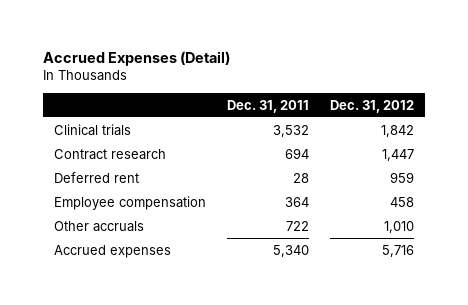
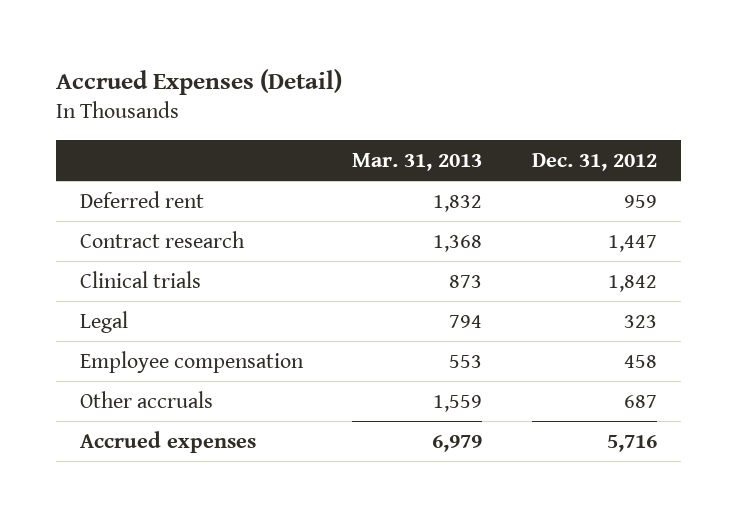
[226,99,309,113] Dec. 31, 2011 -> none
none -> [352,152,483,171] Mar. 31, 2013
[53,148,166,160] Contract research -> [80,230,246,248] Contract research
[53,123,131,136] Clinical trials -> [80,270,202,288] Clinical trials
none -> [80,310,129,333] Legal
[383,220,414,233] 1,010 -> [623,394,657,408] 687

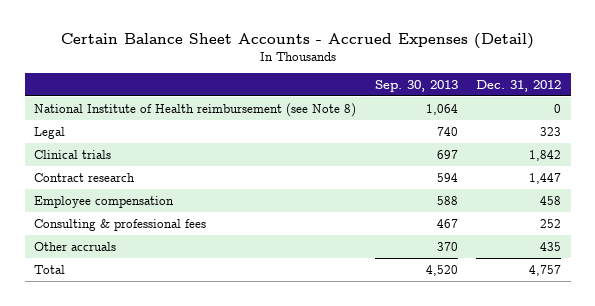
[55,69,342,96] Accrued Expenses (Detail) -> [60,32,534,49] Certain Balance Sheet Accounts - Accrued Expenses (Detail)
[352,152,483,171] Mar. 31, 2013 -> none
none -> [374,79,458,92] Sep. 30, 2013
[80,190,205,208] Deferred rent -> none
none -> [33,102,356,117] National Institute of Health reimbursement (see Note 8)
[80,270,202,288] Clinical trials -> [33,149,111,159] Clinical trials
[80,230,246,248] Contract research -> [33,172,135,182] Contract research
[80,430,257,453] Accrued expenses -> none
none -> [33,218,206,231] Consulting & professional fees
[623,394,657,408] 687 -> [540,241,562,251] 435
none -> [33,264,65,274] Total

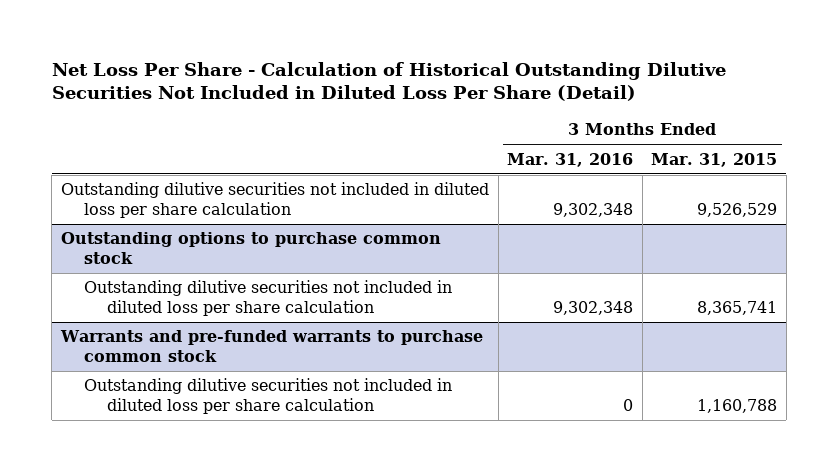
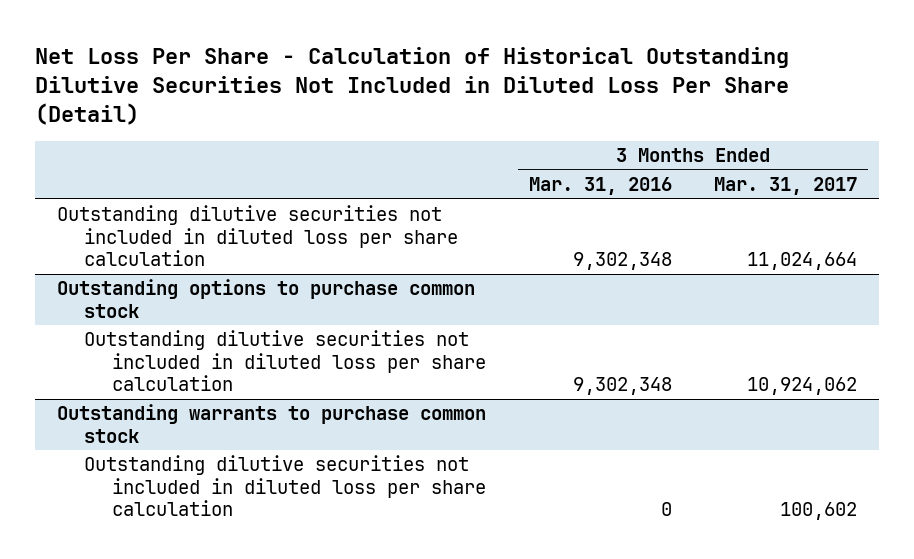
[651,152,778,167] Mar. 31, 2015 -> none
none -> [714,176,858,195] Mar. 31, 2017
[60,330,484,363] Warrants and pre-funded warrants to purchase common stock -> [56,404,486,443] Outstanding warrants to purchase common stock

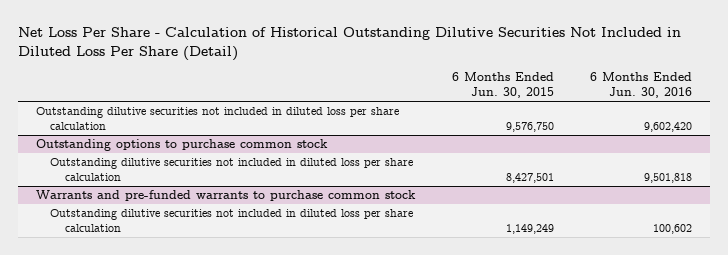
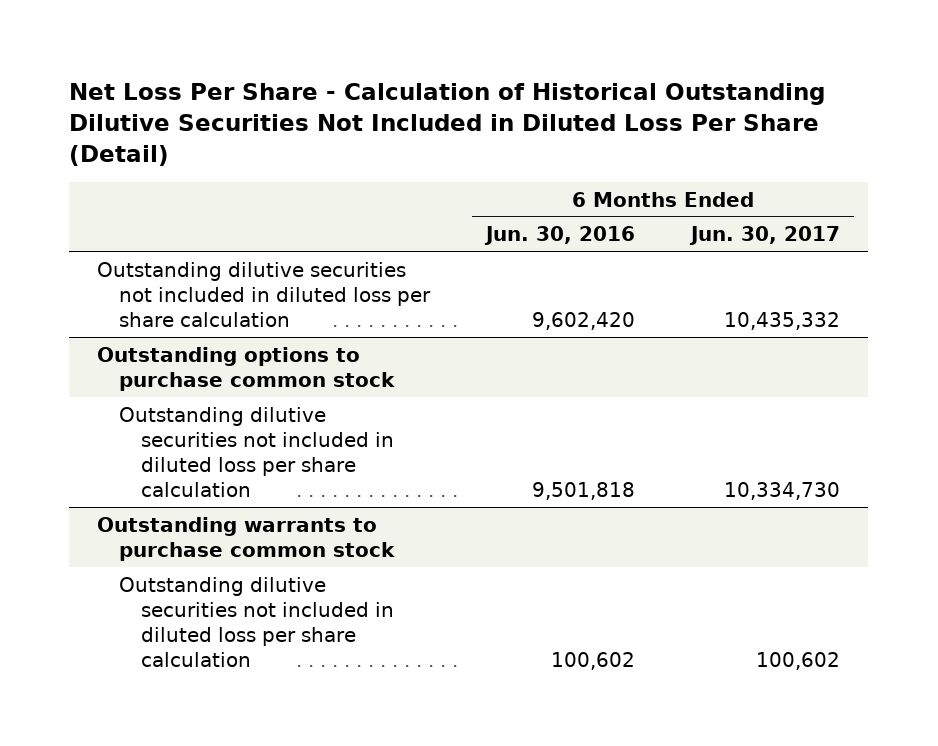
[451,72,554,99] 6 Months Ended Jun. 30, 2015 -> none
none -> [689,226,841,246] Jun. 30, 2017
[36,190,417,202] Warrants and pre-funded warrants to purchase common stock -> [97,516,396,561] Outstanding warrants to purchase common stock

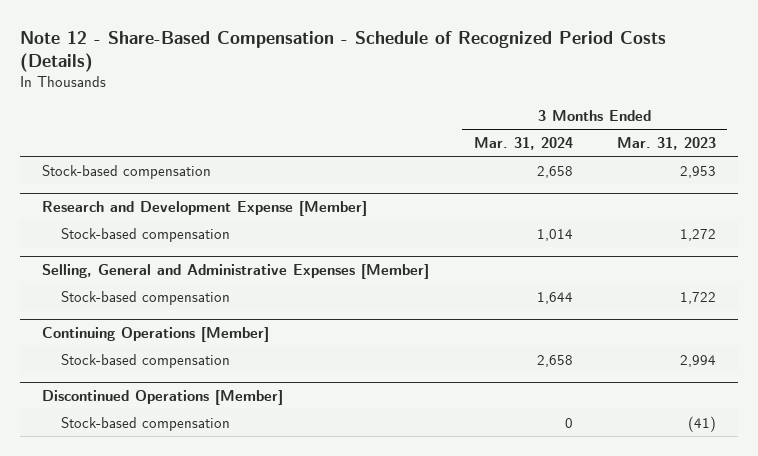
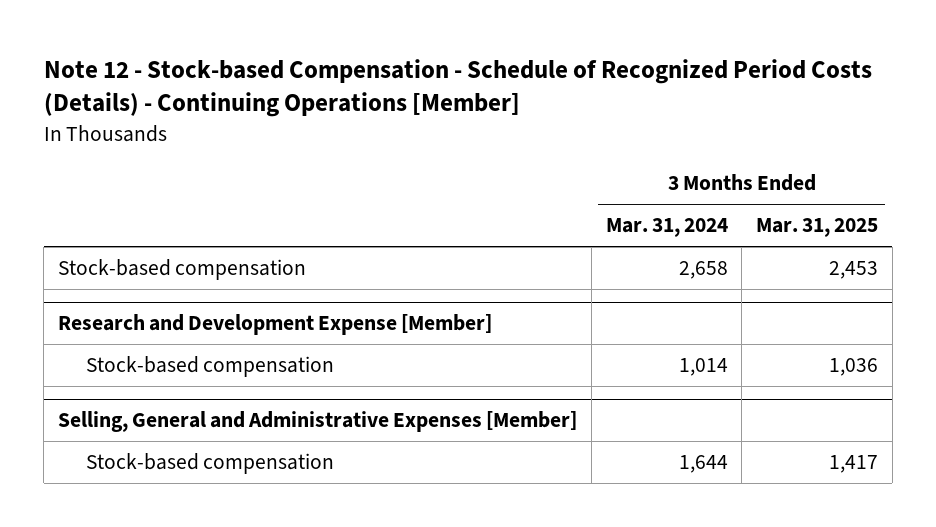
[20,30,667,72] Note 12 - Share-Based Compensation - Schedule of Recognized Period Costs (Details) -> [43,58,872,118] Note 12 - Stock-based Compensation - Schedule of Recognized Period Costs (Details) - Continuing Operations [Member]
[616,137,716,151] Mar. 31, 2023 -> none
none -> [756,218,879,238] Mar. 31, 2025
[42,327,270,343] Continuing Operations [Member] -> none
[60,353,230,368] Stock-based compensation -> none
[42,390,284,406] Discontinued Operations [Member] -> none
[60,416,230,431] Stock-based compensation -> none

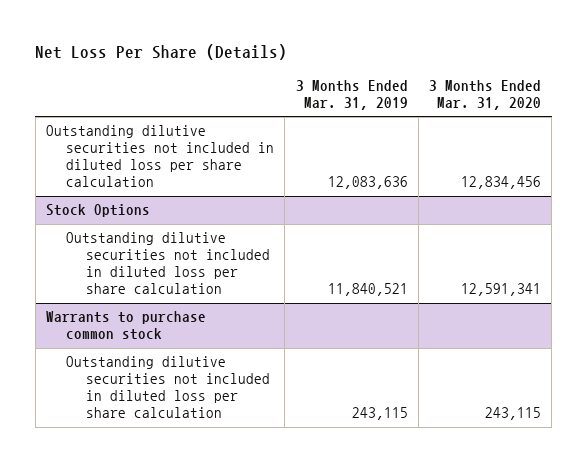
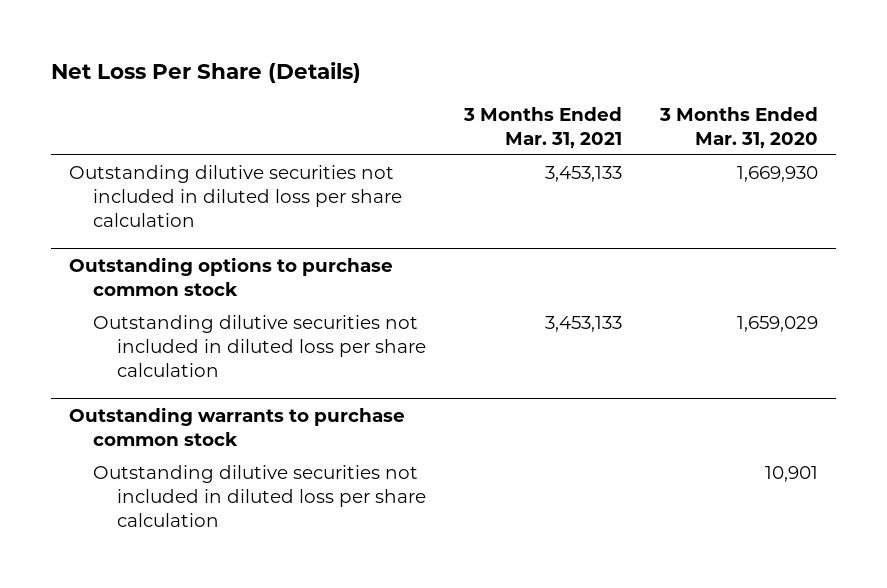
[295,80,408,111] 3 Months Ended Mar. 31, 2019 -> none
none -> [462,106,622,148] 3 Months Ended Mar. 31, 2021
[460,176,541,190] 12,834,456 -> [736,165,818,182] 1,669,930
[45,204,150,218] Stock Options -> [69,256,394,296] Outstanding options to purchase common stock
[460,283,541,297] 12,591,341 -> [736,315,818,332] 1,659,029
[45,311,206,341] Warrants to purchase common stock -> [69,406,406,446] Outstanding warrants to purchase common stock
[484,407,541,421] 243,115 -> [764,465,818,482] 10,901

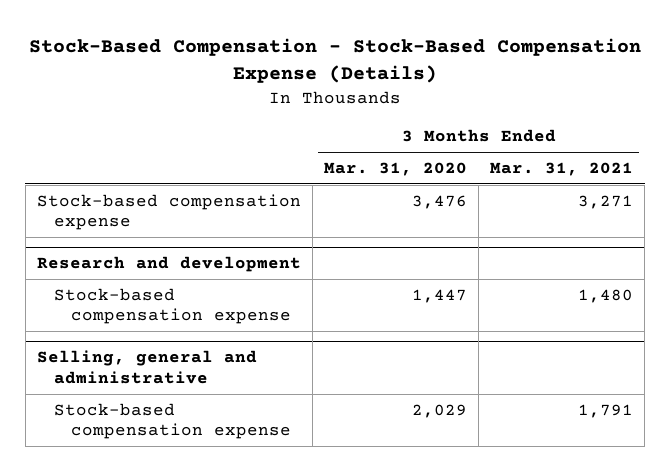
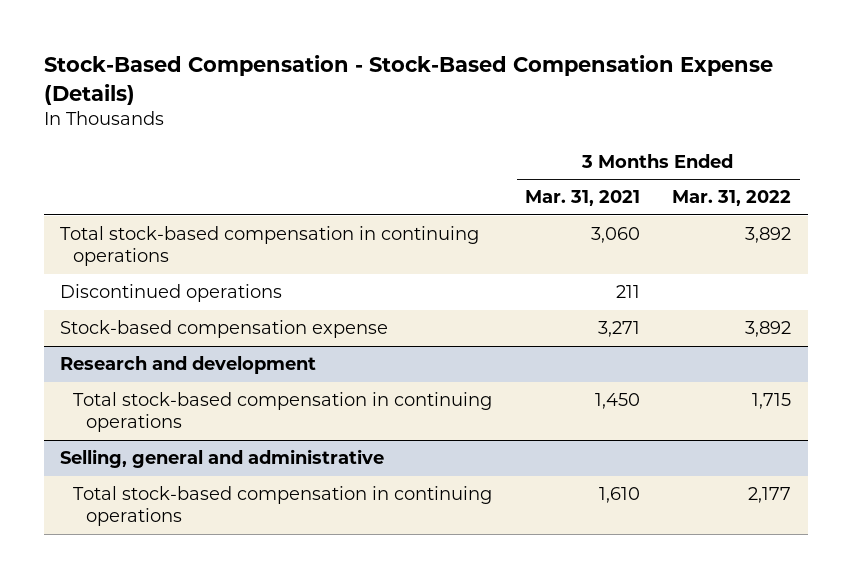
[324,162,468,177] Mar. 31, 2020 -> none
none -> [672,190,792,207] Mar. 31, 2022
none -> [60,226,480,267] Total stock-based compensation in continuing operations
none -> [60,284,283,303] Discontinued operations
[54,287,292,325] Stock-based compensation expense -> none
none -> [73,392,493,433] Total stock-based compensation in continuing operations
[54,402,292,440] Stock-based compensation expense -> none
none -> [73,486,493,527] Total stock-based compensation in continuing operations

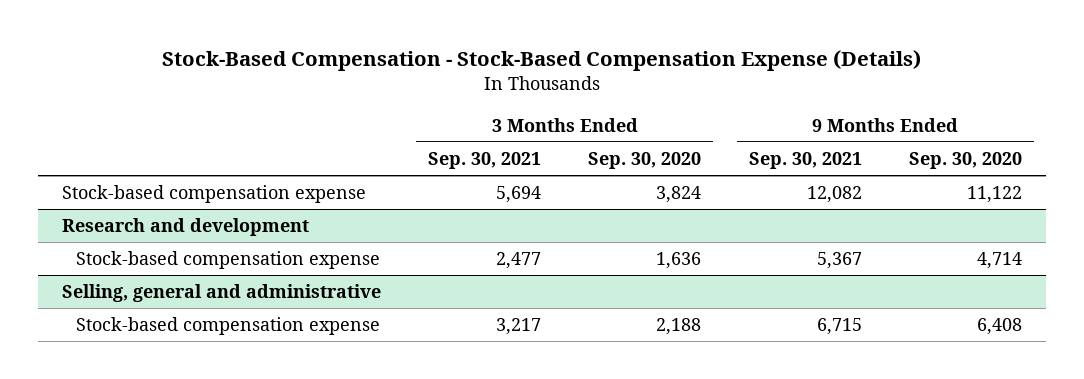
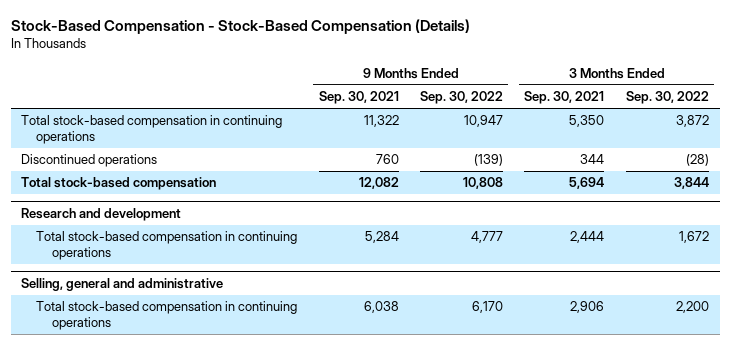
[161,50,921,72] Stock-Based Compensation - Stock-Based Compensation Expense (Details) -> [10,18,470,34] Stock-Based Compensation - Stock-Based Compensation (Details)
[588,152,702,170] Sep. 30, 2020 -> none
[909,152,1023,170] Sep. 30, 2020 -> none
none -> [420,91,504,105] Sep. 30, 2022
none -> [625,91,709,105] Sep. 30, 2022
none -> [21,115,283,144] Total stock-based compensation in continuing operations
none -> [21,154,158,168] Discontinued operations
[61,185,366,204] Stock-based compensation expense -> [21,177,217,191] Total stock-based compensation
[76,251,381,270] Stock-based compensation expense -> none
none -> [36,231,298,260] Total stock-based compensation in continuing operations
[76,317,381,336] Stock-based compensation expense -> none
none -> [36,301,298,330] Total stock-based compensation in continuing operations

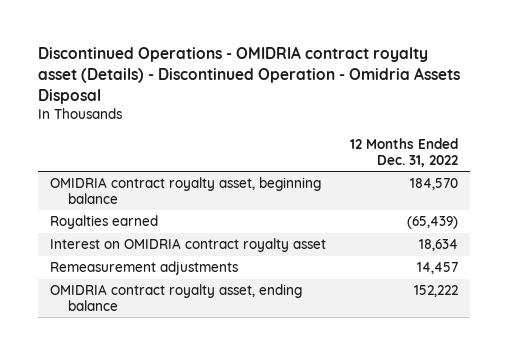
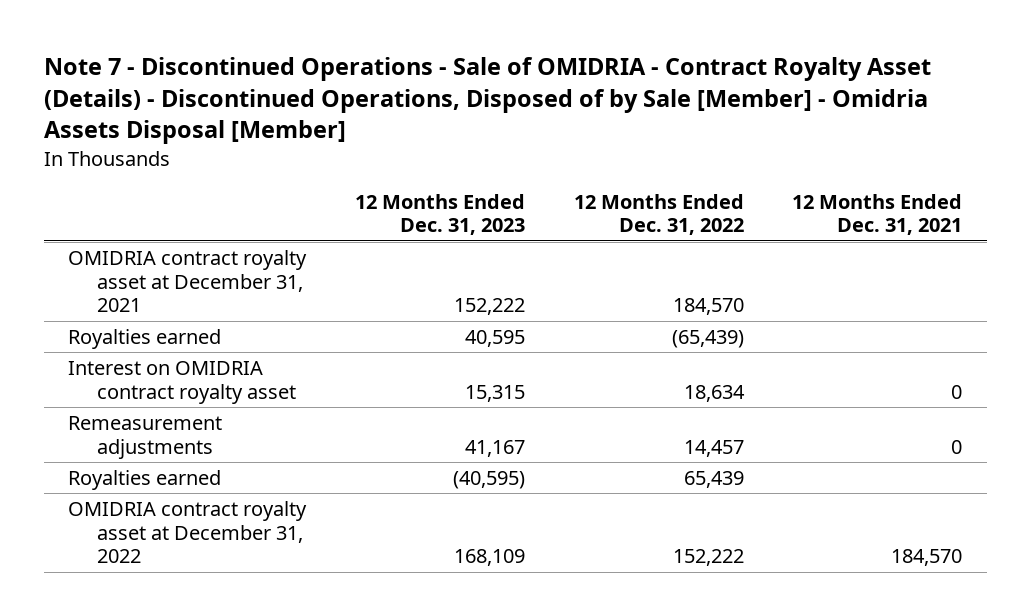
[38,46,461,105] Discontinued Operations - OMIDRIA contract royalty asset (Details) - Discontinued Operation - Omidria Assets Disposal -> [44,57,932,145] Note 7 - Discontinued Operations - Sale of OMIDRIA - Contract Royalty Asset (Details) - Discontinued Operations, Disposed of by Sale [Member] - Omidria Assets Disposal [Member]
none -> [355,193,526,236] 12 Months Ended Dec. 31, 2023
none -> [792,193,963,236] 12 Months Ended Dec. 31, 2021
[50,177,322,204] OMIDRIA contract royalty asset, beginning balance -> [68,249,308,313] OMIDRIA contract royalty asset at December 31, 2021
none -> [68,469,222,490] Royalties earned
[50,284,303,311] OMIDRIA contract royalty asset, ending balance -> [68,500,308,564] OMIDRIA contract royalty asset at December 31, 2022

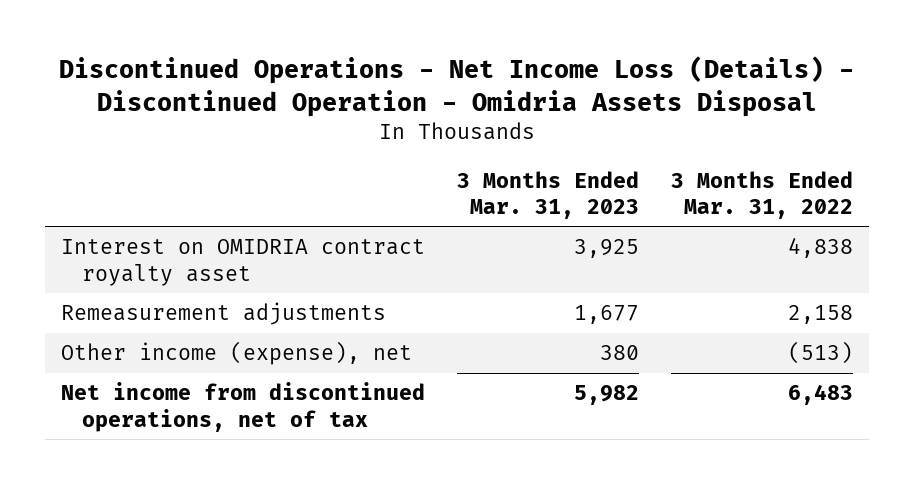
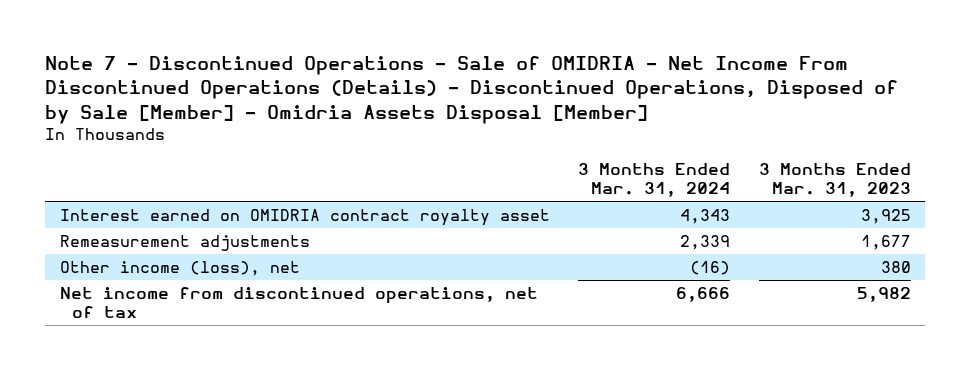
[58,55,854,117] Discontinued Operations - Net Income Loss (Details) - Discontinued Operation - Omidria Assets Disposal -> [45,55,899,124] Note 7 - Discontinued Operations - Sale of OMIDRIA - Net Income From Discontinued Operations (Details) - Discontinued Operations, Disposed of by Sale [Member] - Omidria Assets Disposal [Member]
[670,170,853,219] 3 Months Ended Mar. 31, 2022 -> none
none -> [578,163,731,198] 3 Months Ended Mar. 31, 2024
[60,239,425,286] Interest on OMIDRIA contract royalty asset -> [59,209,550,227] Interest earned on OMIDRIA contract royalty asset
[60,341,412,366] Other income (expense), net -> [59,261,300,277] Other income (loss), net

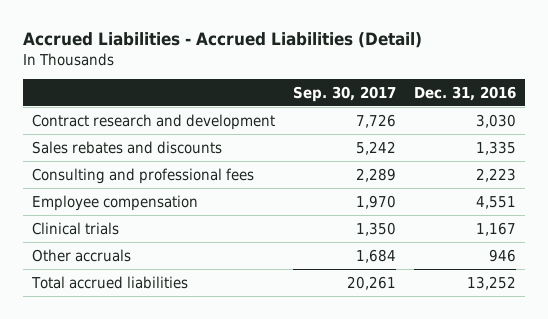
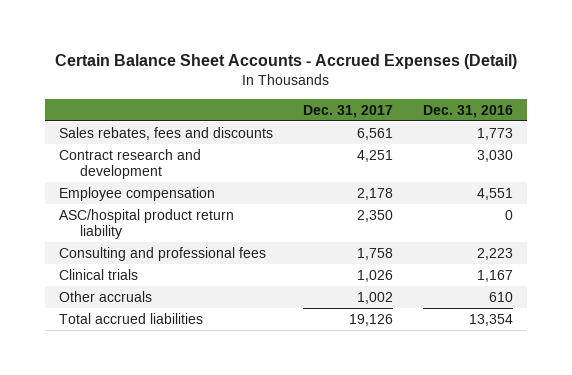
[23,32,423,49] Accrued Liabilities - Accrued Liabilities (Detail) -> [55,54,518,70] Certain Balance Sheet Accounts - Accrued Expenses (Detail)
[293,85,397,102] Sep. 30, 2017 -> none
none -> [303,104,394,118] Dec. 31, 2017
none -> [59,126,274,140] Sales rebates, fees and discounts
[32,140,223,154] Sales rebates and discounts -> none
none -> [59,208,235,240] ASC/hospital product return liability
[32,167,255,184] Consulting and professional fees -> [59,246,267,261] Consulting and professional fees
[488,248,516,262] 946 -> [488,291,513,302] 610
[466,275,516,290] 13,252 -> [468,313,513,326] 13,354

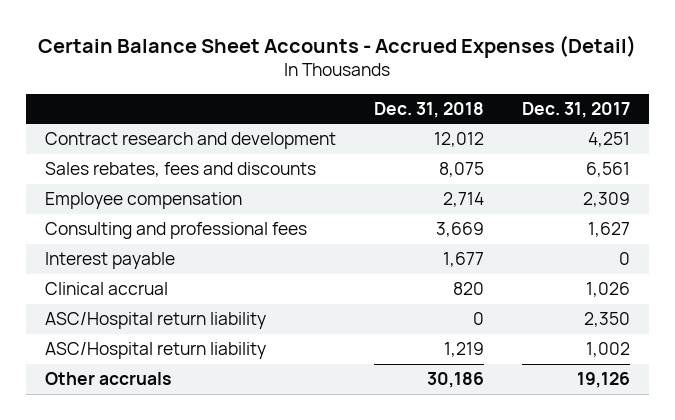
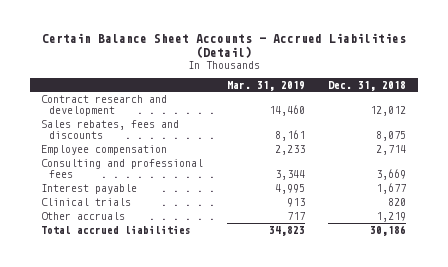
[38,34,637,58] Certain Balance Sheet Accounts - Accrued Expenses (Detail) -> [41,33,406,58] Certain Balance Sheet Accounts - Accrued Liabilities (Detail)
[521,101,630,118] Dec. 31, 2017 -> none
none -> [226,80,305,91] Mar. 31, 2019
[44,312,266,330] ASC/Hospital return liability -> none
[44,282,168,296] Clinical accrual -> [41,197,132,206] Clinical trials
[44,342,266,360] ASC/Hospital return liability -> [41,211,126,220] Other accruals
[44,372,171,386] Other accruals -> [41,224,192,234] Total accrued liabilities

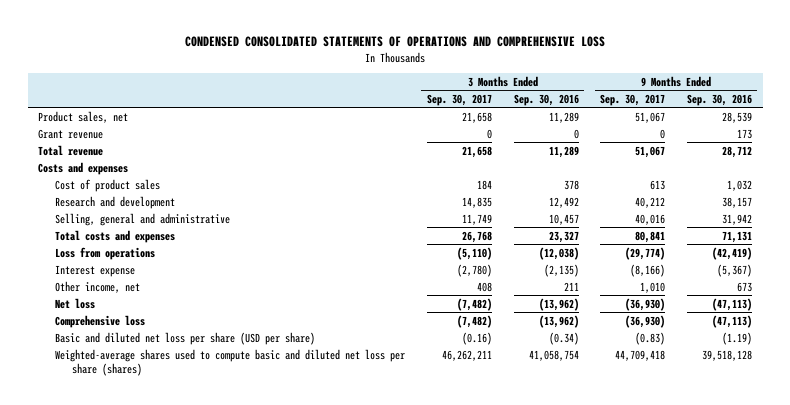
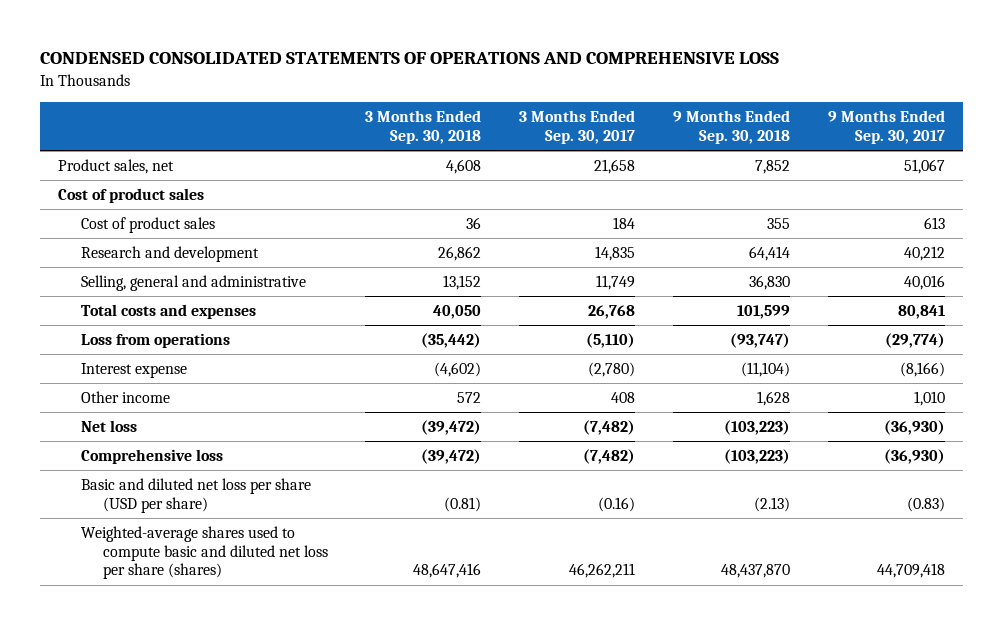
[513,93,579,106] Sep. 30, 2016 -> none
[687,93,753,106] Sep. 30, 2016 -> none
none -> [365,110,482,144] 3 Months Ended Sep. 30, 2018
none -> [672,110,790,144] 9 Months Ended Sep. 30, 2018
[38,128,104,139] Grant revenue -> none
[38,144,104,156] Total revenue -> none
[38,161,129,175] Costs and expenses -> [58,188,205,204] Cost of product sales
[55,280,141,293] Other income, net -> [80,391,170,404] Other income

